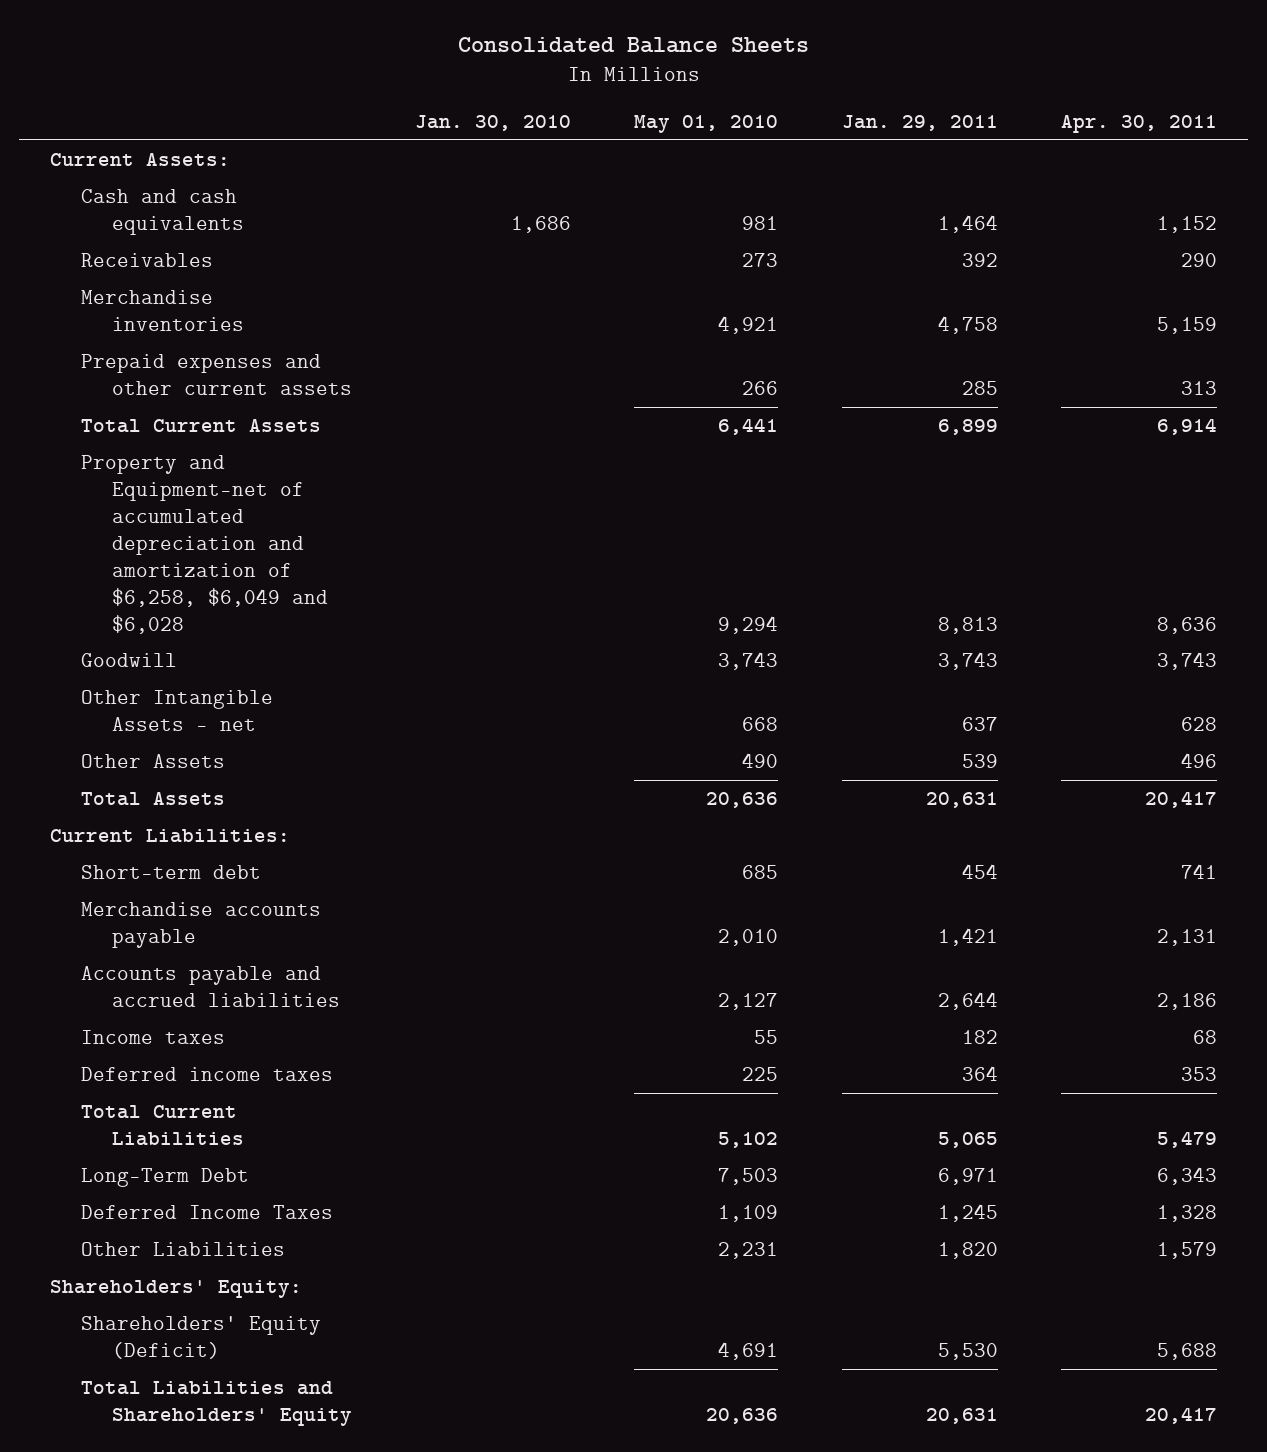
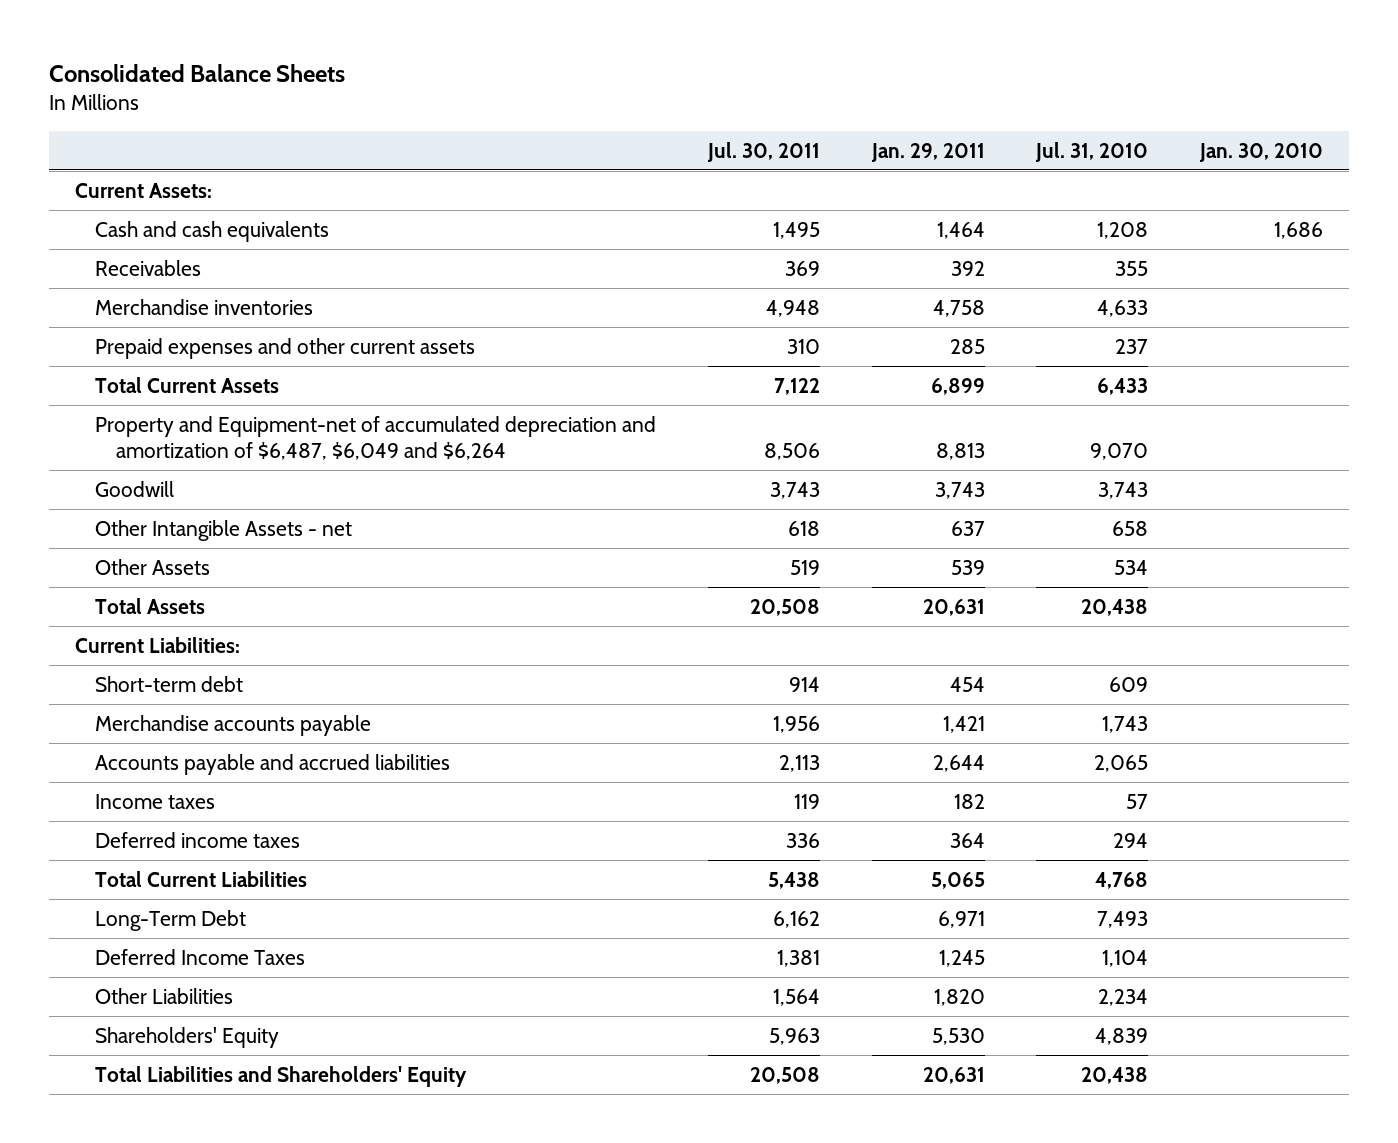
[634,114,779,133] May 01, 2010 -> none
[1060,114,1217,133] Apr. 30, 2011 -> none
none -> [706,141,820,162] Jul. 30, 2011
none -> [1035,141,1149,162] Jul. 31, 2010
[81,454,329,634] Property and Equipment-net of accumulated depreciation and amortization of $6,258, $6,049 and $6,028 -> [95,415,657,460] Property and Equipment-net of accumulated depreciation and amortization of $6,487, $6,049 and $6,264
[50,1279,303,1298] Shareholders' Equity: -> none
[81,1315,322,1359] Shareholders' Equity (Deficit) -> [95,1026,280,1048] Shareholders' Equity

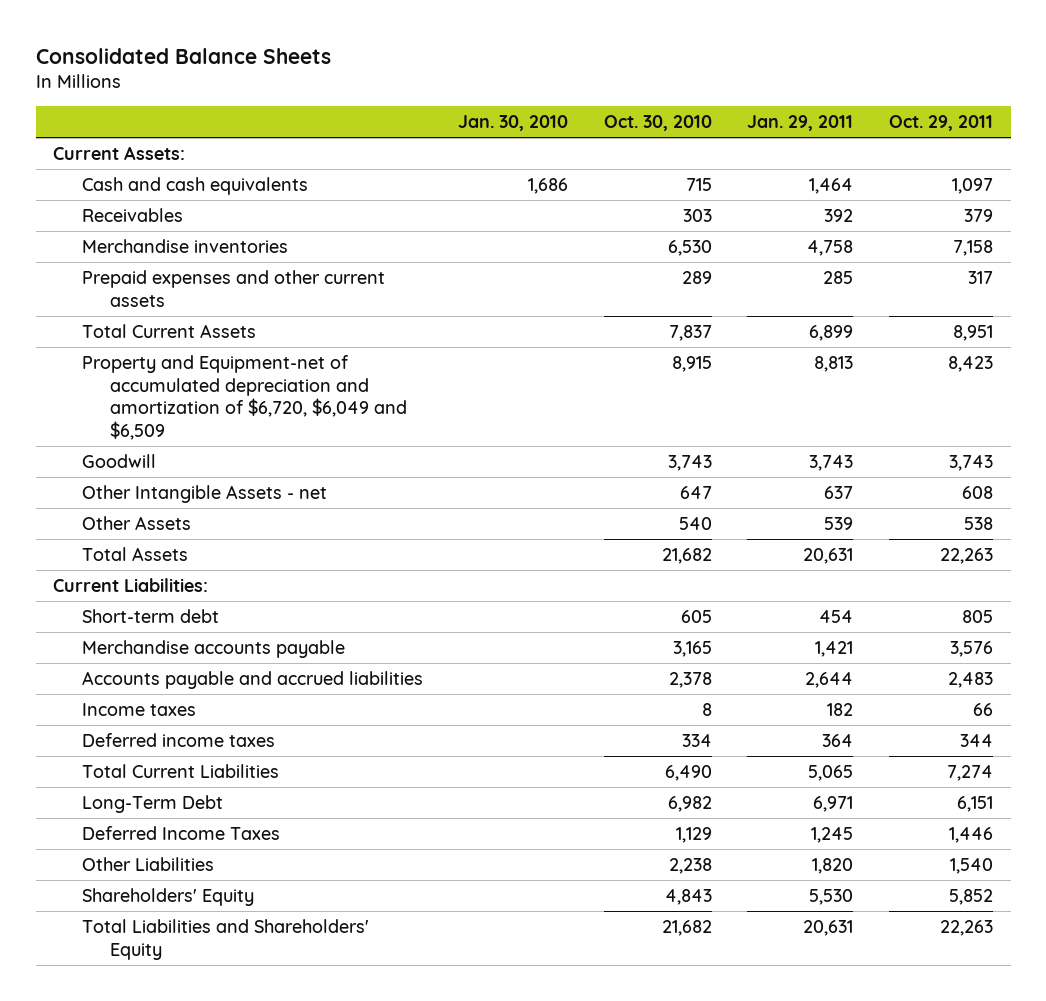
[706,141,820,162] Jul. 30, 2011 -> none
[1035,141,1149,162] Jul. 31, 2010 -> none
none -> [603,115,712,132] Oct. 30, 2010
none -> [889,115,994,132] Oct. 29, 2011
[95,415,657,460] Property and Equipment-net of accumulated depreciation and amortization of $6,487, $6,049 and $6,264 -> [81,355,408,441] Property and Equipment-net of accumulated depreciation and amortization of $6,720, $6,049 and $6,509

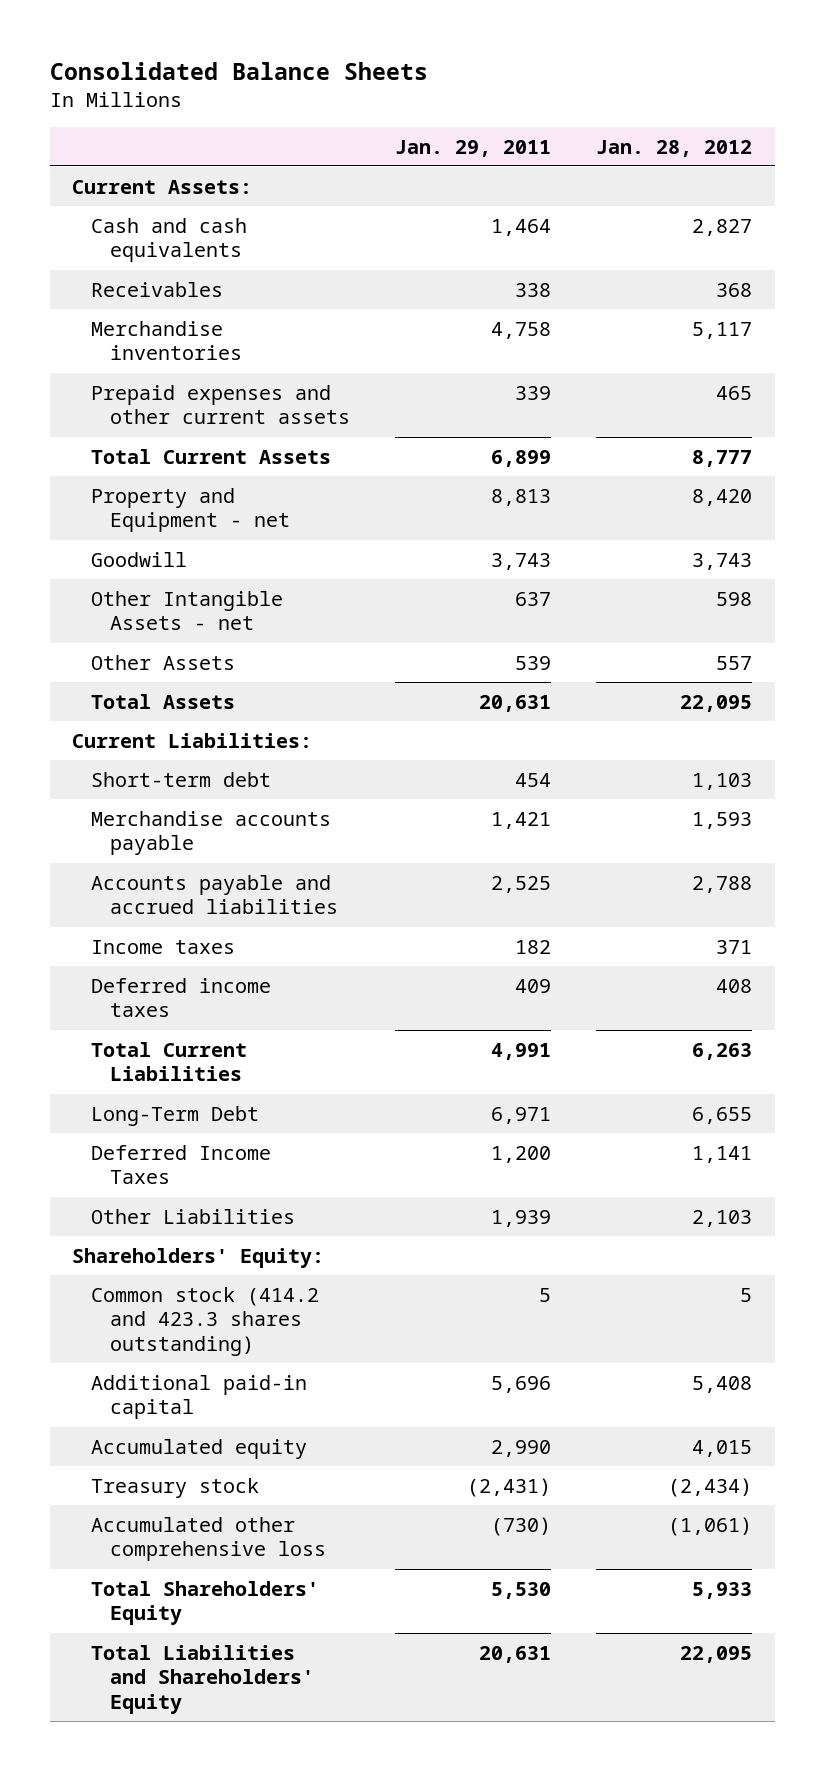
[458,115,569,132] Jan. 30, 2010 -> none
[603,115,712,132] Oct. 30, 2010 -> none
[889,115,994,132] Oct. 29, 2011 -> none
none -> [596,139,753,157] Jan. 28, 2012
[824,209,854,223] 392 -> [515,282,552,297] 338
[823,271,854,285] 285 -> [515,385,552,400] 339
[81,355,408,441] Property and Equipment-net of accumulated depreciation and amortization of $6,720, $6,049 and $6,509 -> [91,487,290,533] Property and Equipment - net
[805,672,854,689] 2,644 -> [491,875,552,893] 2,525
[822,734,854,748] 364 -> [515,978,552,993] 409
[808,765,854,782] 5,065 -> [491,1042,552,1060] 4,991
[811,827,854,844] 1,245 -> [491,1145,552,1163] 1,200
[812,858,854,875] 1,820 -> [491,1209,552,1227] 1,939
none -> [72,1247,325,1268] Shareholders' Equity:
none -> [91,1286,320,1357] Common stock (414.2 and 423.3 shares outstanding)
none -> [91,1374,308,1420] Additional paid-in capital
none -> [91,1438,308,1459] Accumulated equity
none -> [91,1477,260,1498] Treasury stock
none -> [91,1516,326,1562] Accumulated other comprehensive loss
[81,888,254,907] Shareholders' Equity -> [91,1580,320,1626] Total Shareholders' Equity

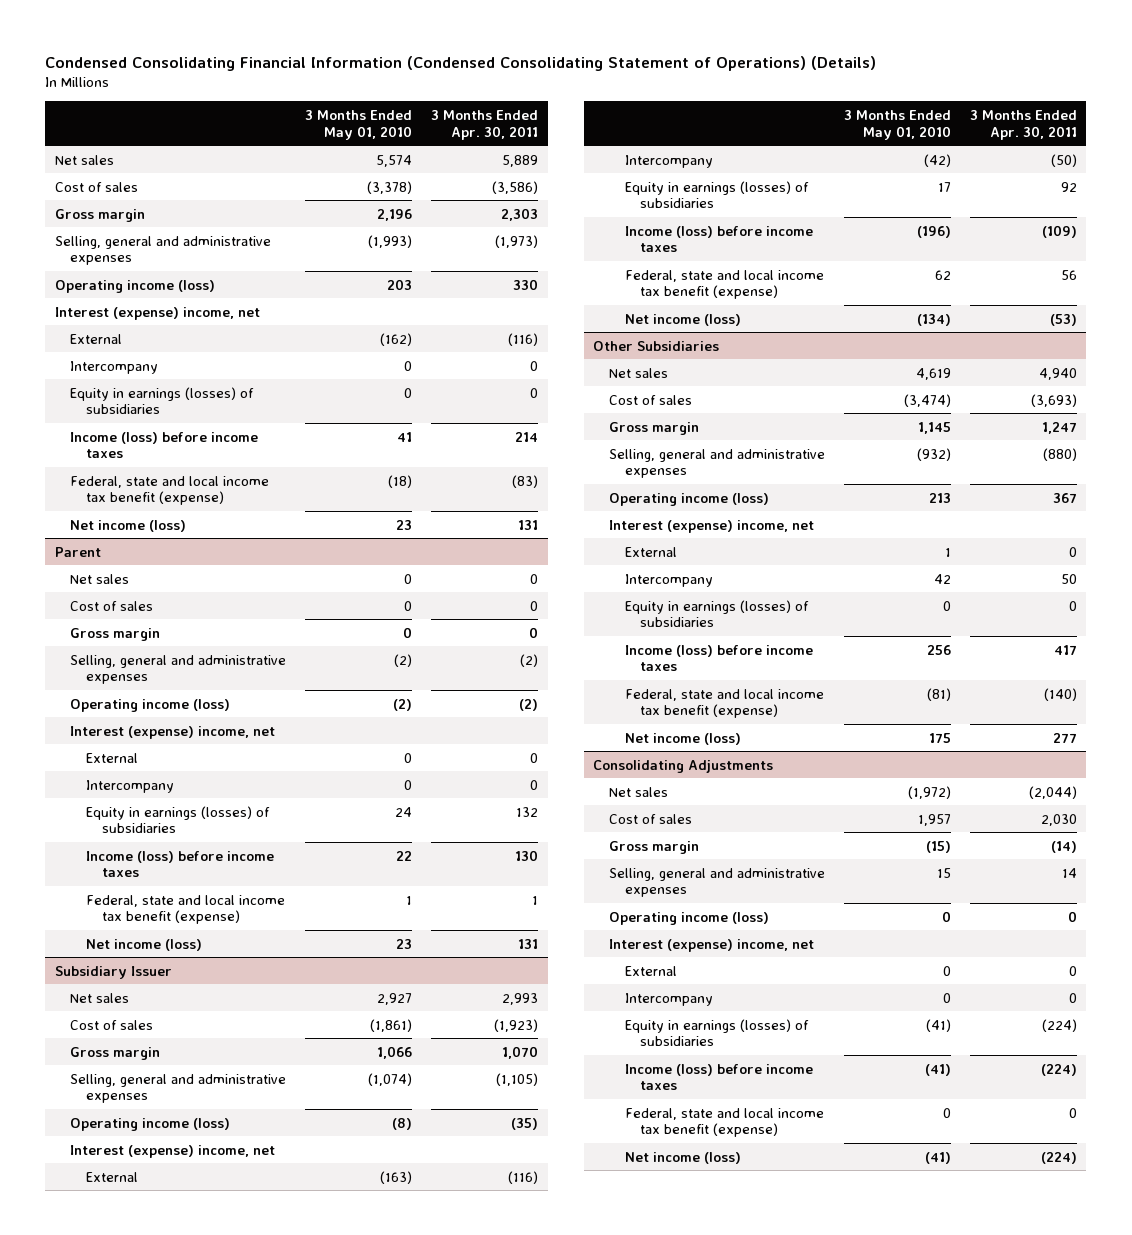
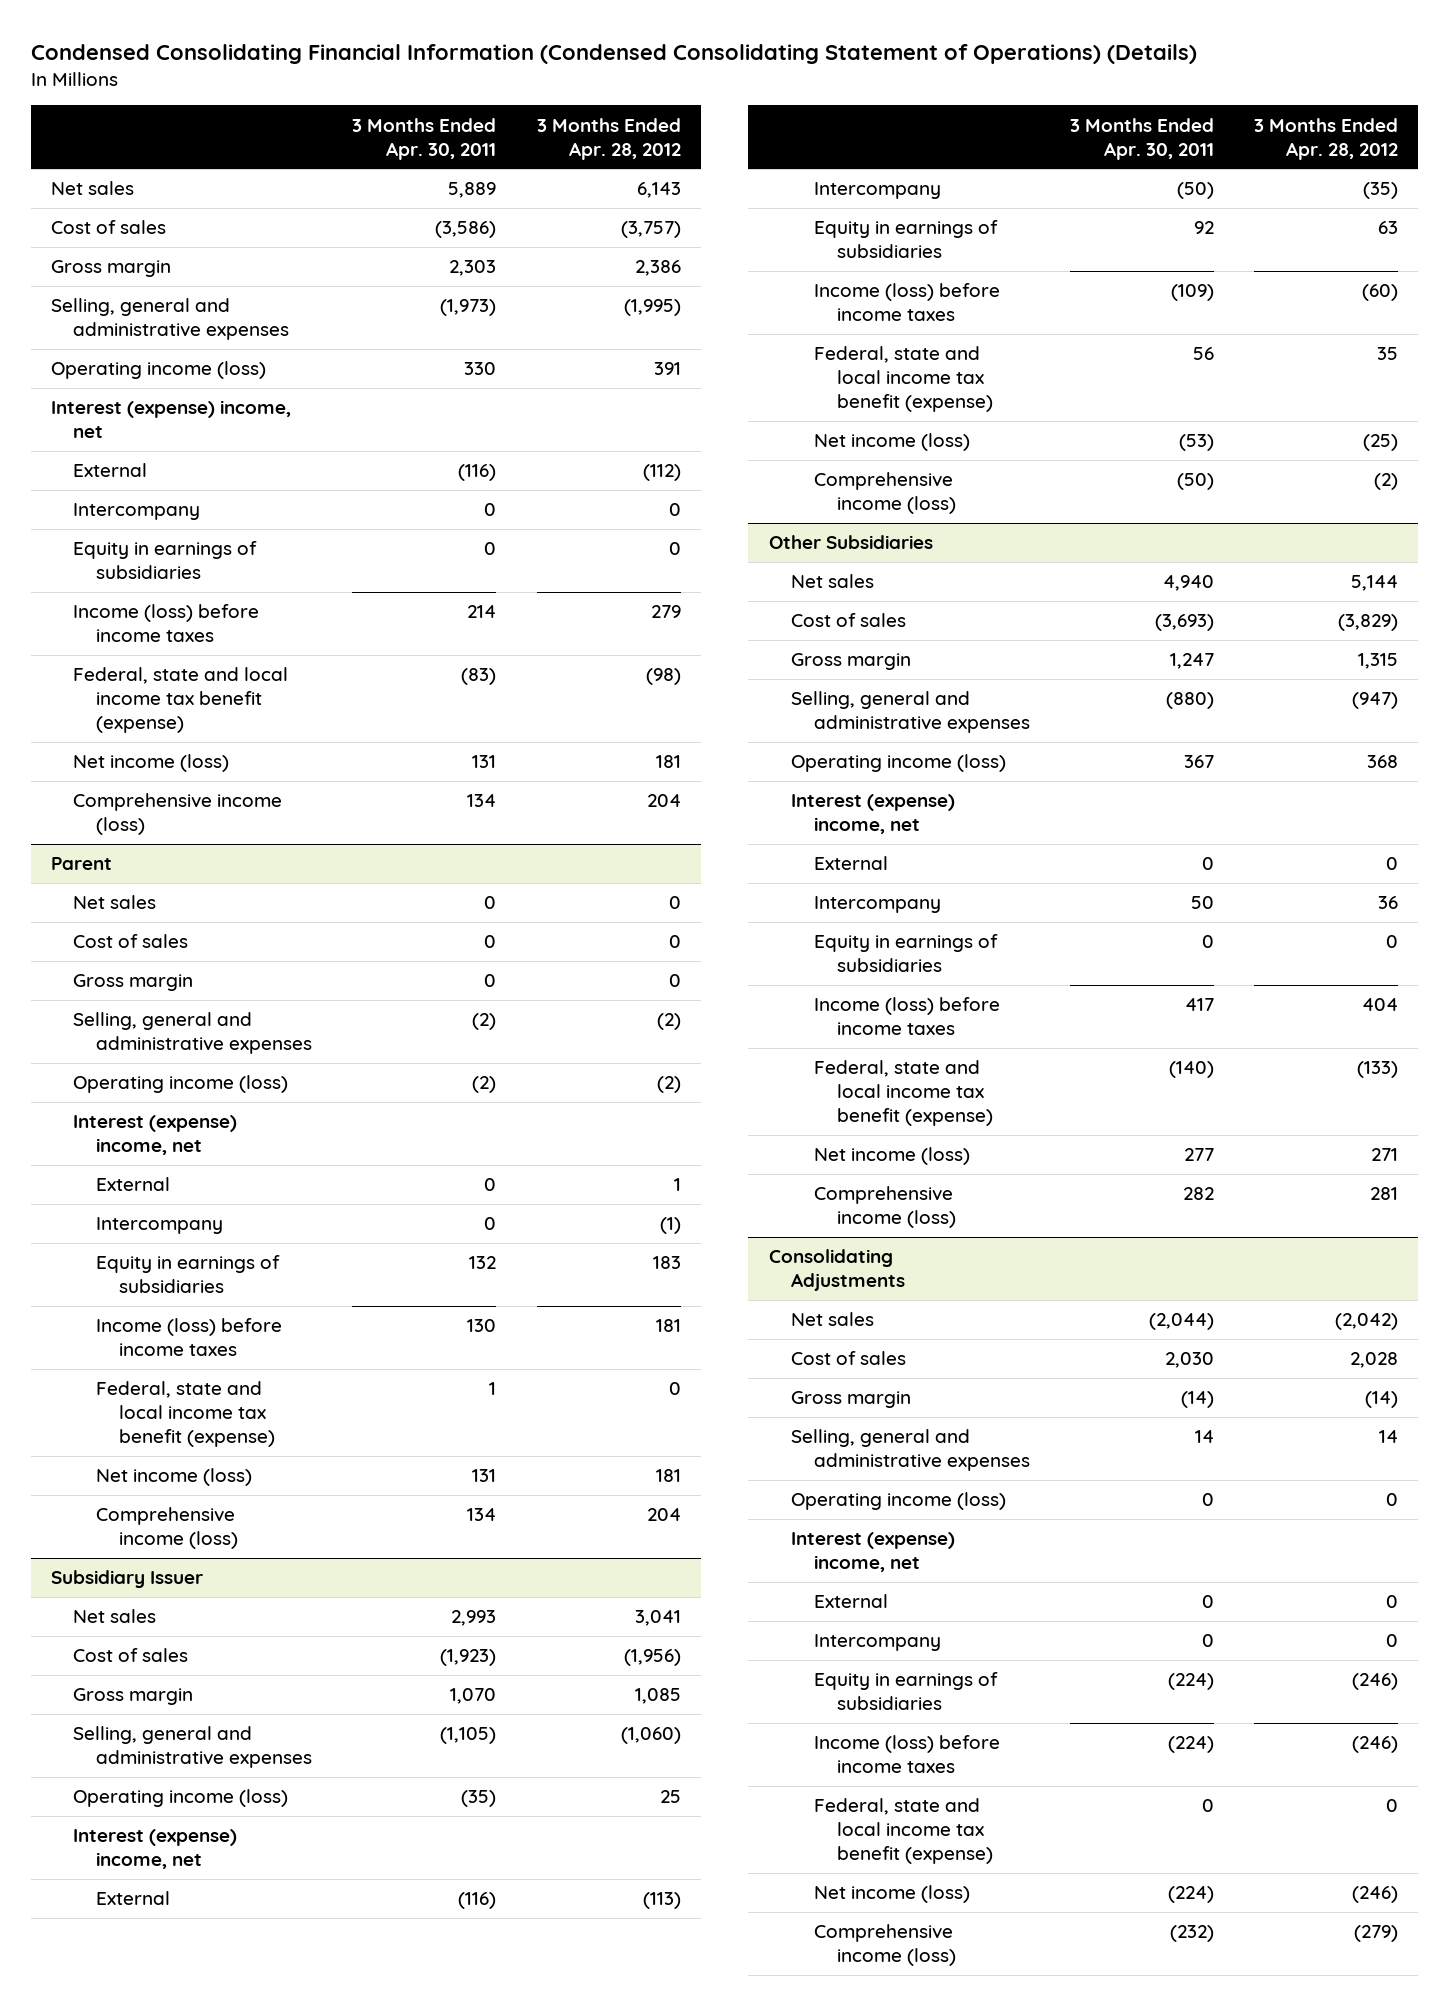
[305,109,413,140] 3 Months Ended May 01, 2010 -> none
none -> [536,117,681,160] 3 Months Ended Apr. 28, 2012
[70,386,255,415] Equity in earnings (losses) of subsidiaries -> [73,541,258,580] Equity in earnings of subsidiaries
none -> [73,793,283,836] Comprehensive income (loss)
[86,805,271,834] Equity in earnings (losses) of subsidiaries -> [96,1255,281,1294] Equity in earnings of subsidiaries
none -> [96,1507,238,1550] Comprehensive income (loss)
[624,180,809,209] Equity in earnings (losses) of subsidiaries -> [814,220,999,259] Equity in earnings of subsidiaries
none -> [814,472,956,515] Comprehensive income (loss)
[624,599,809,628] Equity in earnings (losses) of subsidiaries -> [814,934,999,973] Equity in earnings of subsidiaries
none -> [814,1186,956,1229] Comprehensive income (loss)
[624,1018,809,1047] Equity in earnings (losses) of subsidiaries -> [814,1672,999,1711] Equity in earnings of subsidiaries
none -> [814,1924,956,1967] Comprehensive income (loss)

